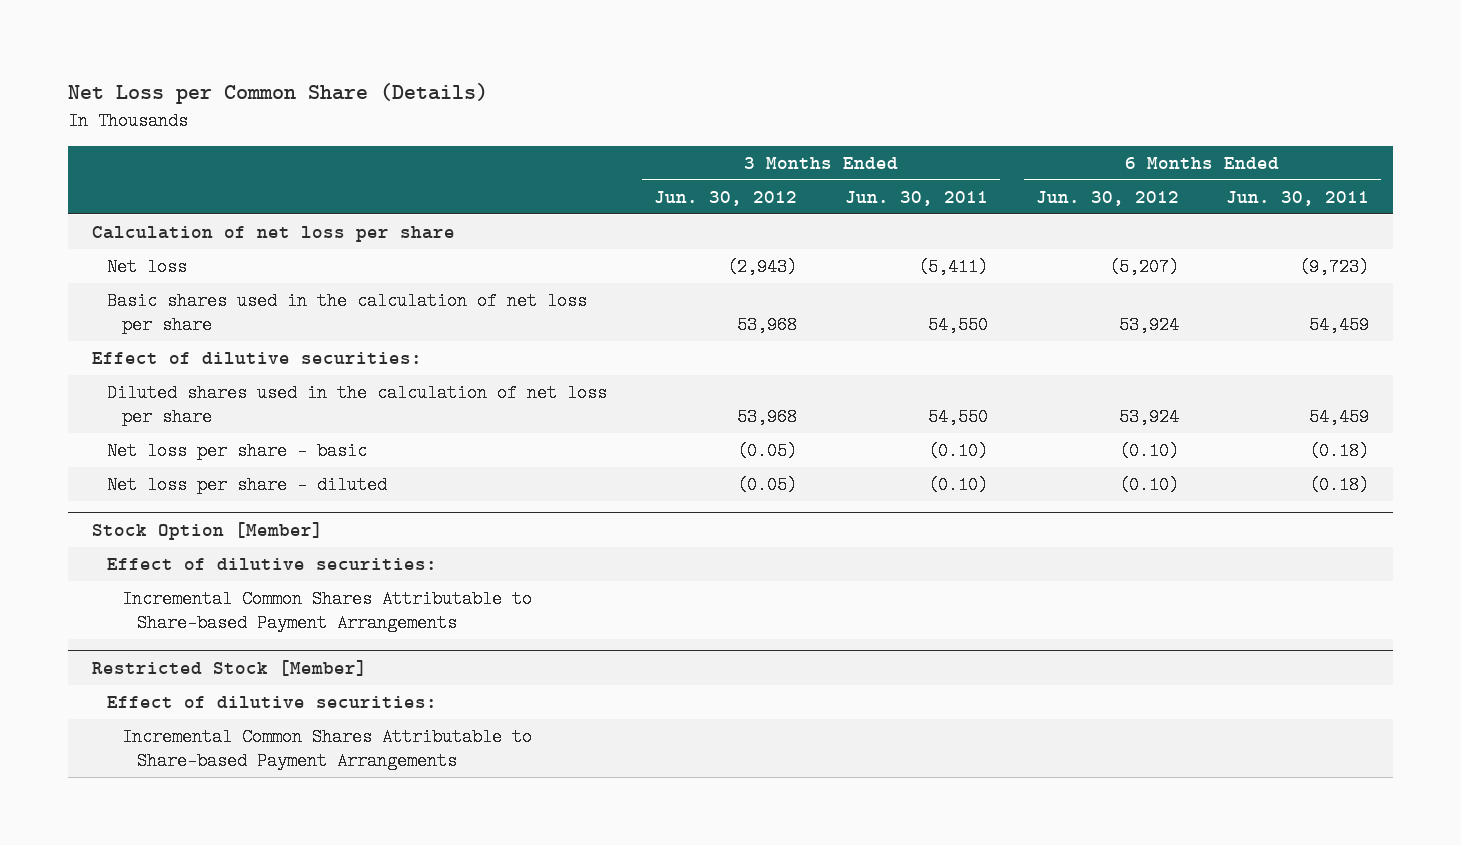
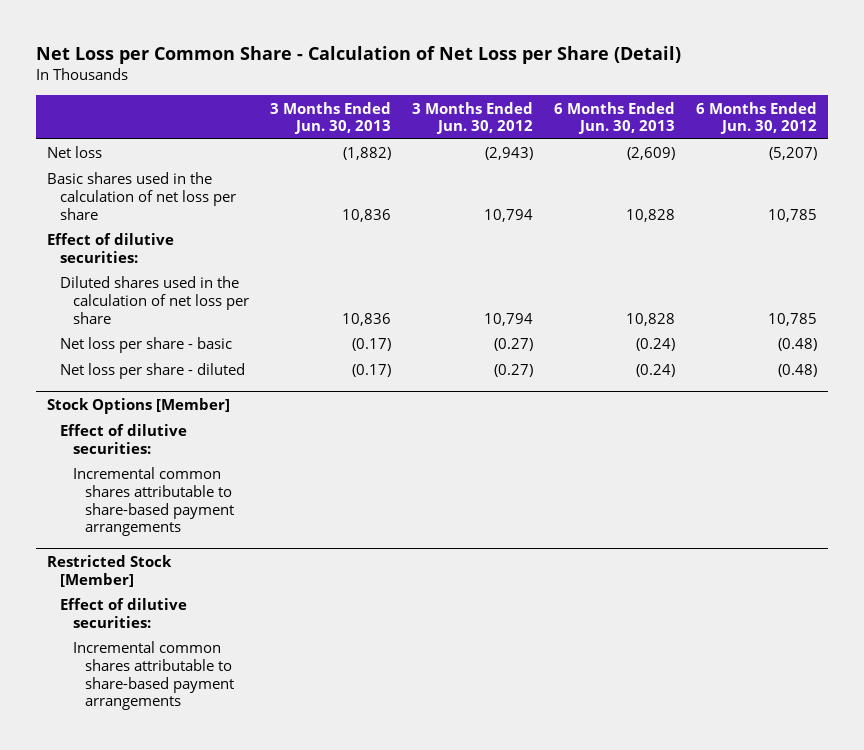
[68,83,489,105] Net Loss per Common Share (Details) -> [36,45,682,64] Net Loss per Common Share - Calculation of Net Loss per Share (Detail)
[844,190,988,206] Jun. 30, 2011 -> none
[1226,190,1370,206] Jun. 30, 2011 -> none
none -> [269,101,391,135] 3 Months Ended Jun. 30, 2013
none -> [554,101,676,135] 6 Months Ended Jun. 30, 2013
[91,226,455,243] Calculation of net loss per share -> none
[737,315,798,334] 53,968 -> [483,208,533,222] 10,794
[1118,315,1179,334] 53,924 -> [768,208,818,222] 10,785
[737,407,798,426] 53,968 -> [483,312,533,326] 10,794
[1118,407,1179,426] 53,924 -> [768,312,818,326] 10,785
[737,442,798,461] (0.05) -> [493,338,533,352] (0.27)
[1118,442,1179,461] (0.10) -> [778,338,818,352] (0.48)
[737,476,798,495] (0.05) -> [493,364,533,378] (0.27)
[1118,476,1179,495] (0.10) -> [778,364,818,378] (0.48)
[91,521,323,540] Stock Option [Member] -> [46,398,230,415] Stock Options [Member]
[121,590,532,632] Incremental Common Shares Attributable to Share-based Payment Arrangements -> [72,467,235,537] Incremental common shares attributable to share-based payment arrangements
[121,728,532,770] Incremental Common Shares Attributable to Share-based Payment Arrangements -> [72,641,235,711] Incremental common shares attributable to share-based payment arrangements

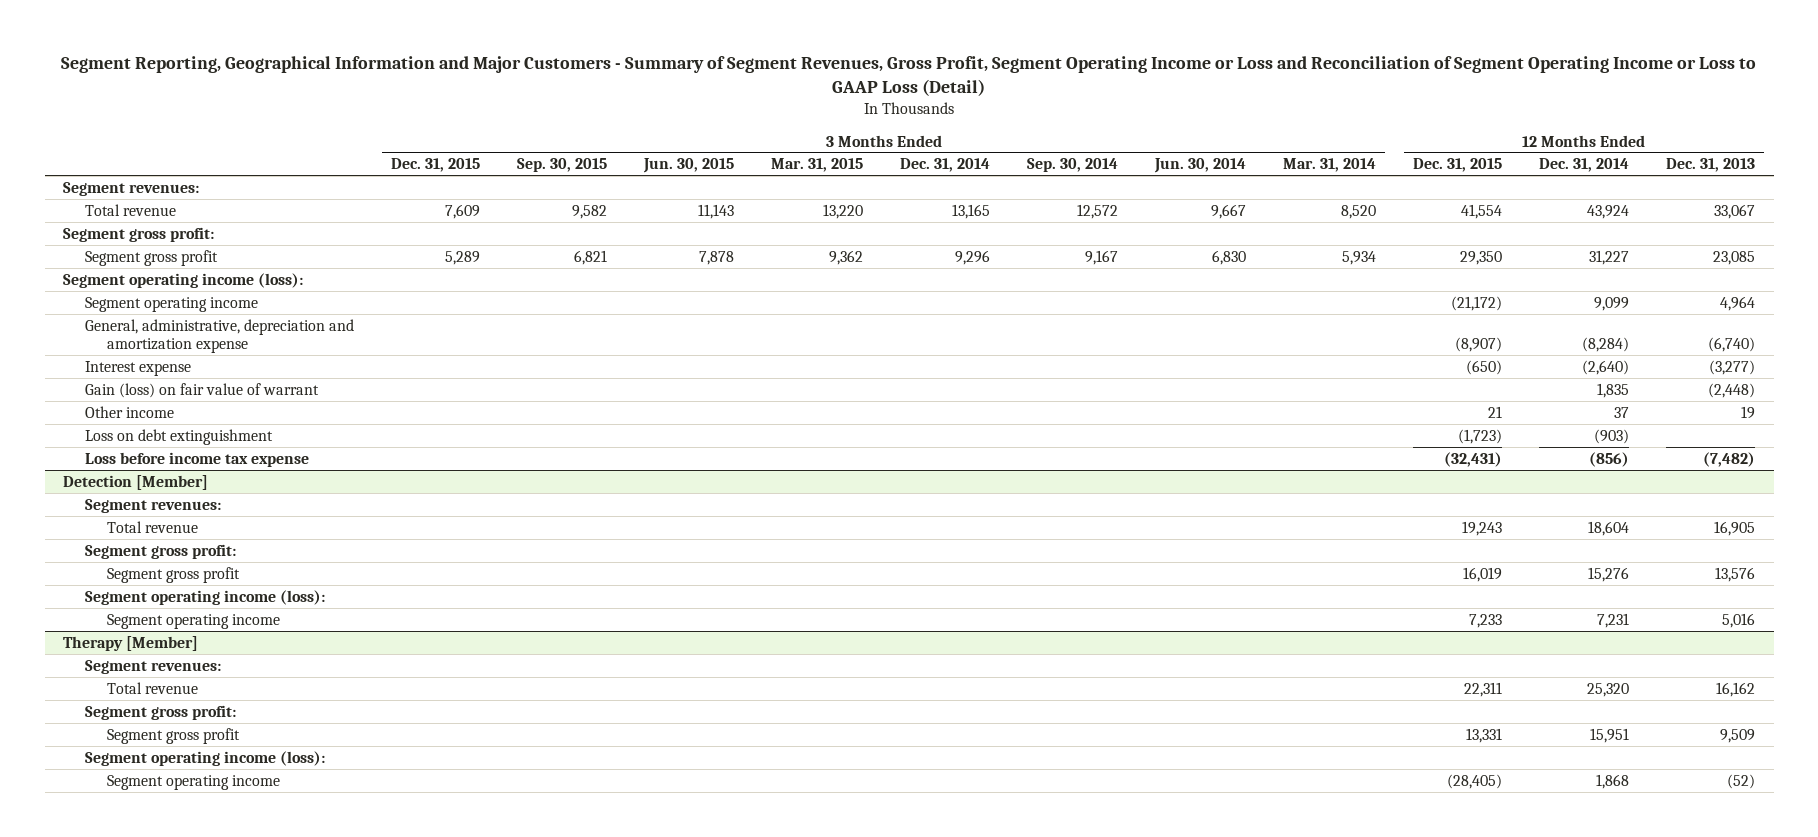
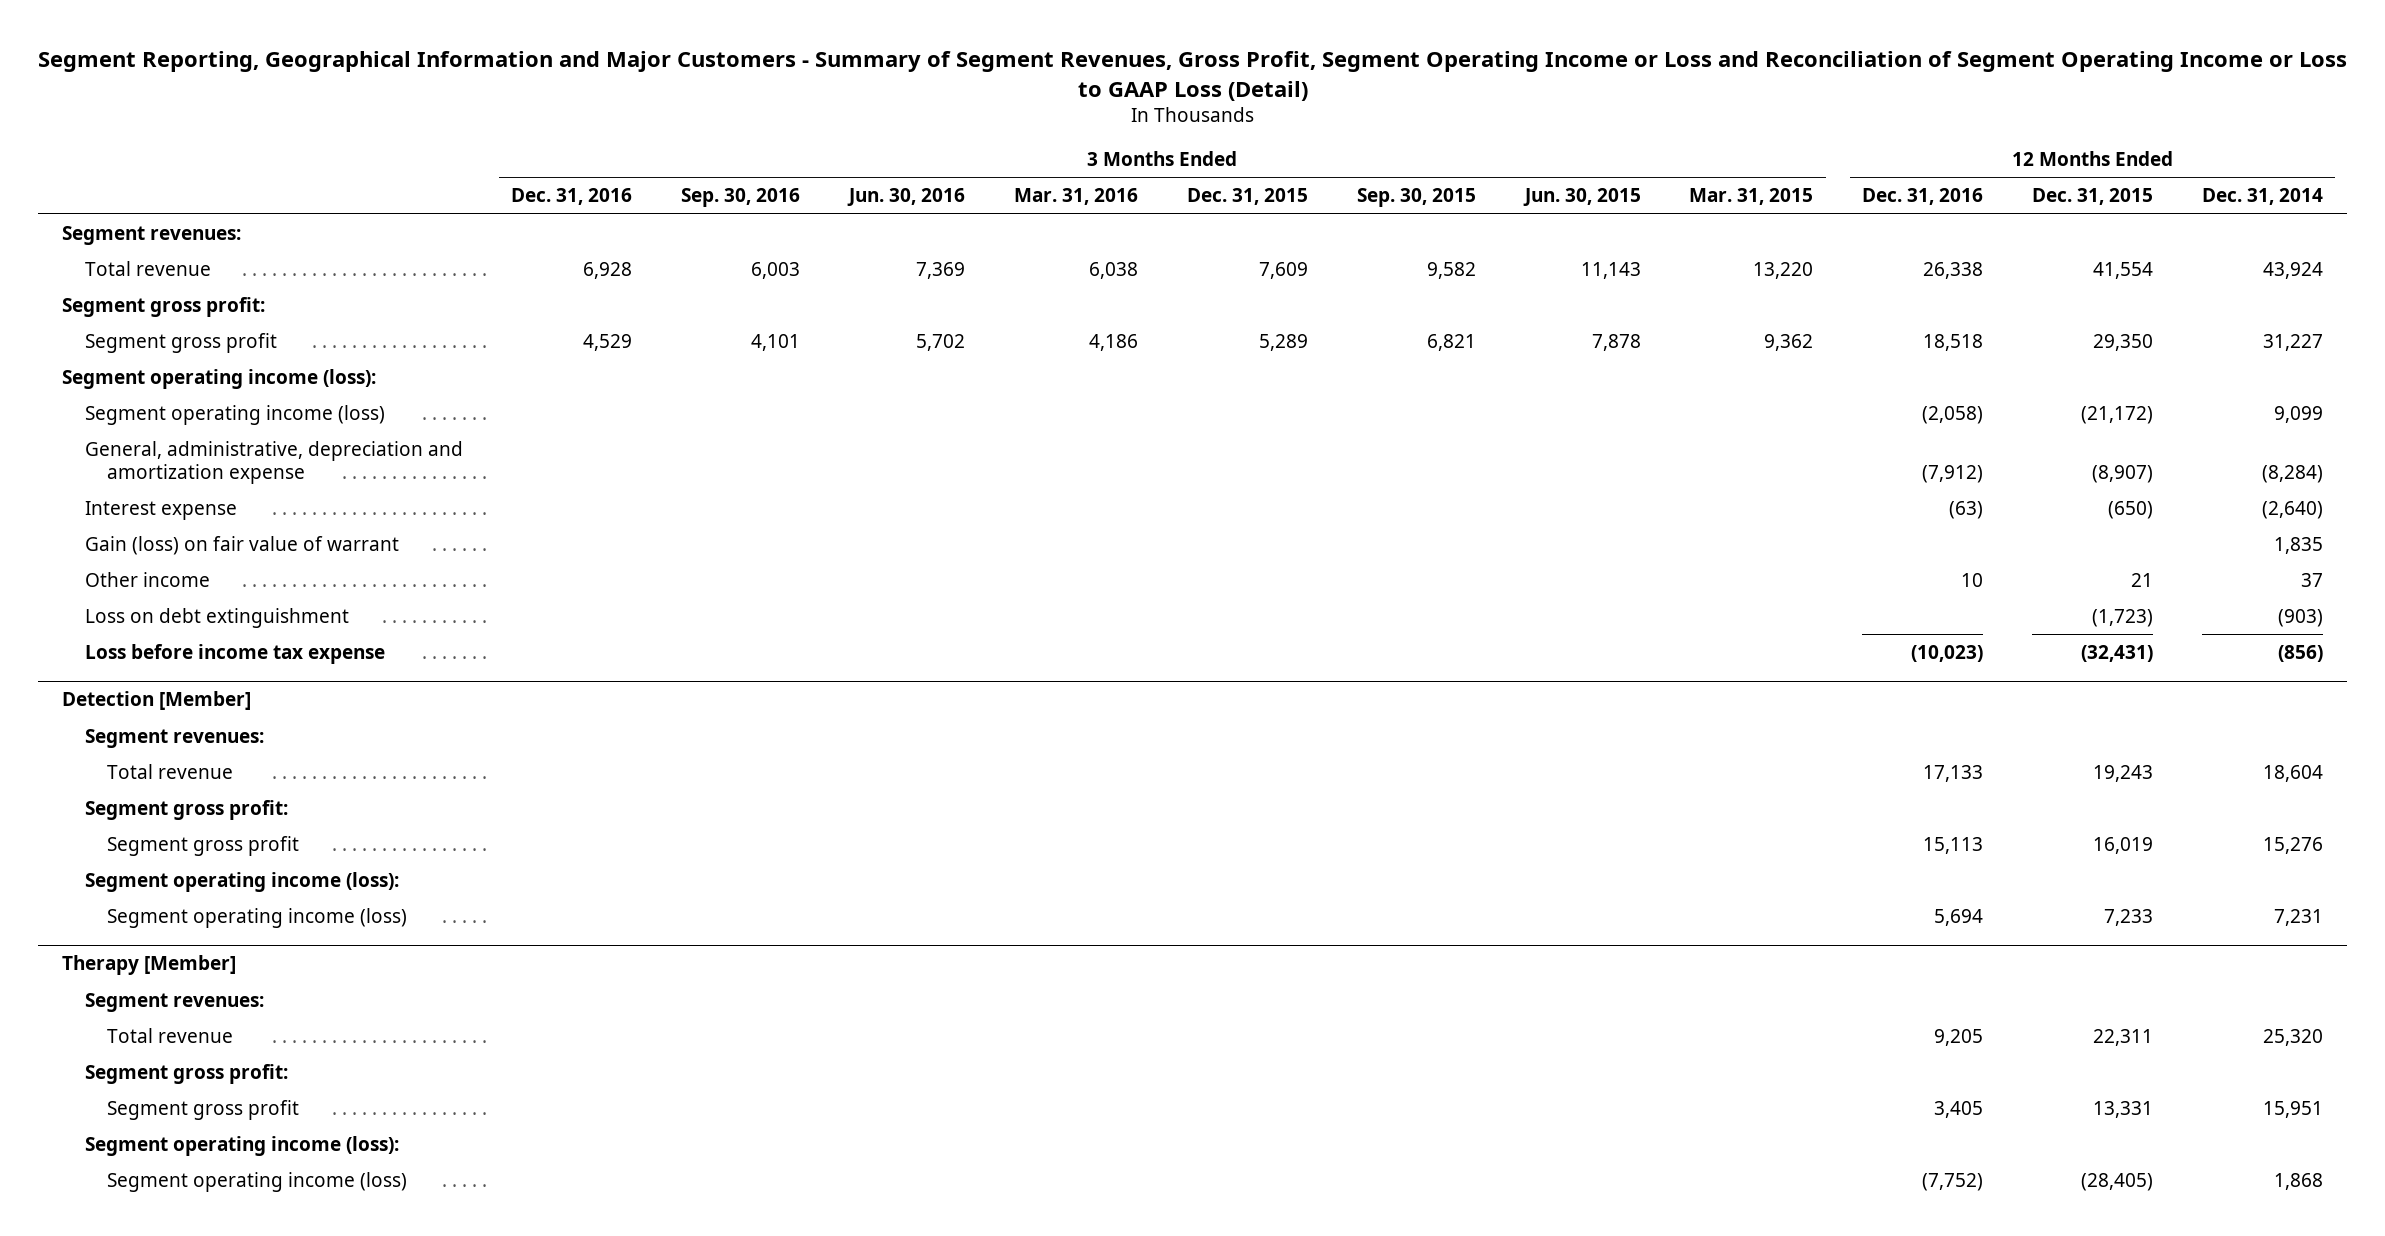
[900,158,991,173] Dec. 31, 2014 -> none
[1027,158,1119,173] Sep. 30, 2014 -> none
[1154,158,1247,174] Jun. 30, 2014 -> none
[1283,158,1377,173] Mar. 31, 2014 -> none
[1666,158,1756,173] Dec. 31, 2013 -> none
none -> [511,188,633,206] Dec. 31, 2016
none -> [681,188,801,208] Sep. 30, 2016
none -> [847,188,966,207] Jun. 30, 2016
none -> [1014,188,1139,206] Mar. 31, 2016
none -> [1862,188,1984,206] Dec. 31, 2016
[85,296,259,312] Segment operating income -> [84,404,385,425] Segment operating income (loss)
[107,613,281,629] Segment operating income -> [106,907,407,928] Segment operating income (loss)
[107,774,281,790] Segment operating income -> [106,1171,407,1192] Segment operating income (loss)

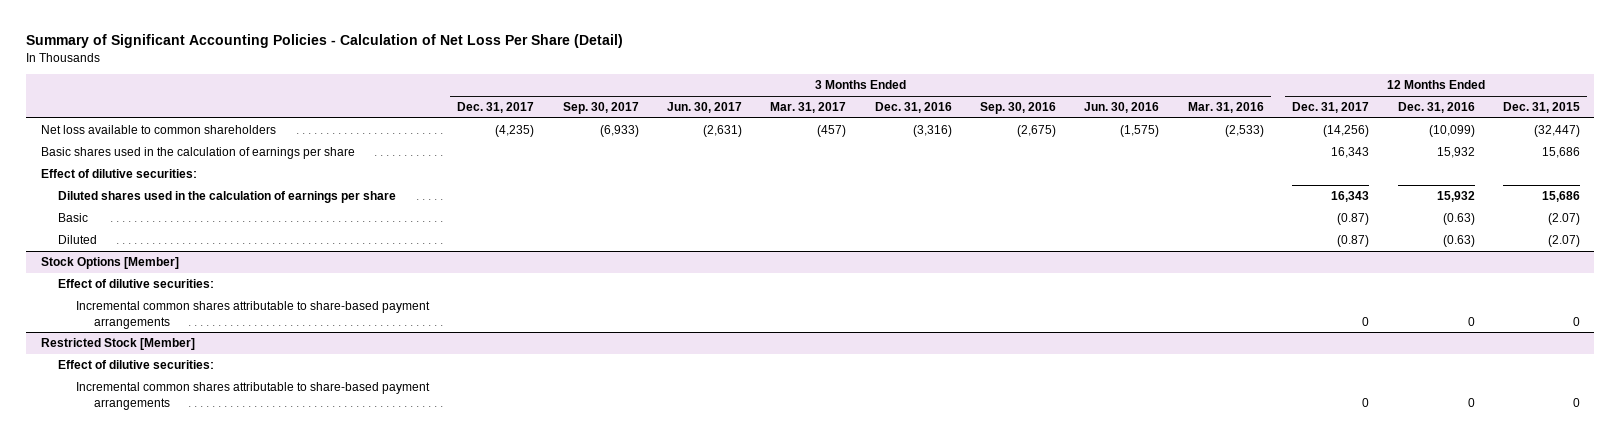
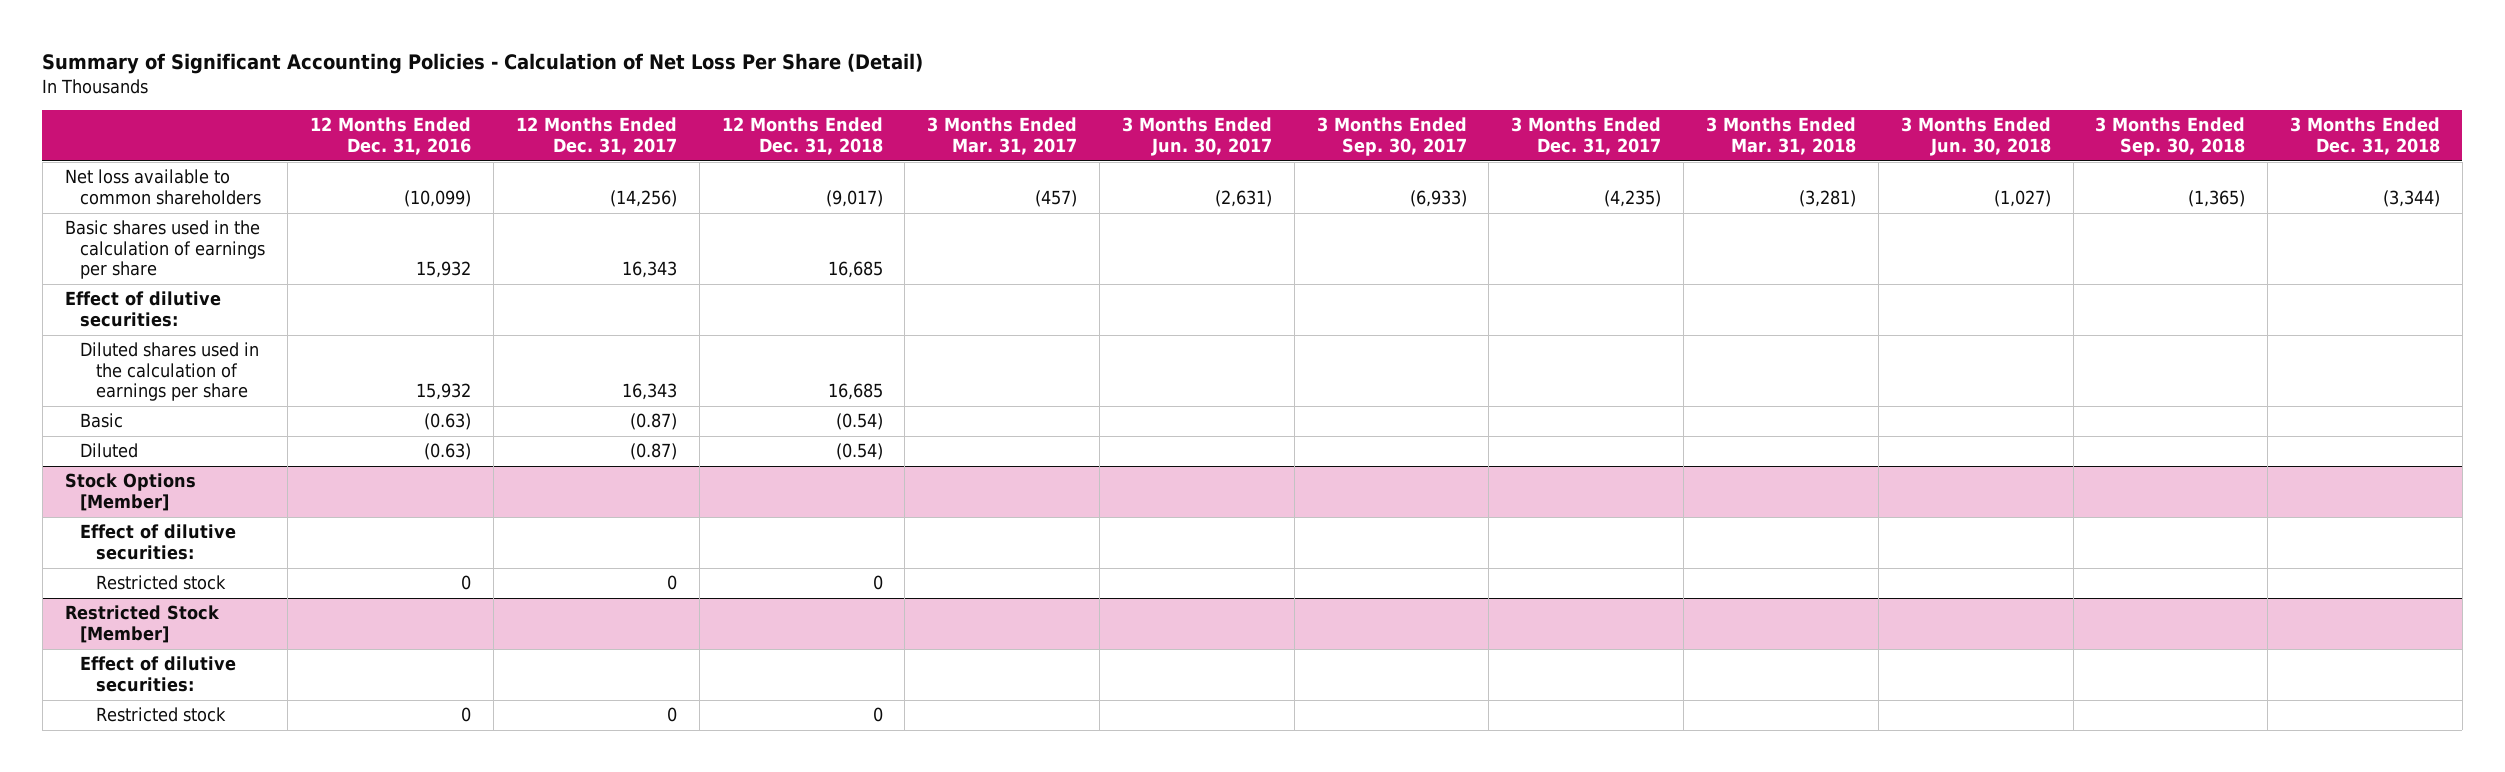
[874,102,952,114] Dec. 31, 2016 -> none
[980,102,1057,115] Sep. 30, 2016 -> none
[1084,102,1160,114] Jun. 30, 2016 -> none
[1187,102,1264,114] Mar. 31, 2016 -> none
[1502,102,1580,114] Dec. 31, 2015 -> none
none -> [721,117,883,155] 12 Months Ended Dec. 31, 2018
none -> [1706,117,1857,155] 3 Months Ended Mar. 31, 2018
none -> [1900,117,2051,156] 3 Months Ended Jun. 30, 2018
none -> [2095,117,2246,156] 3 Months Ended Sep. 30, 2018
none -> [2290,117,2441,155] 3 Months Ended Dec. 31, 2018
[76,301,431,329] Incremental common shares attributable to share-based payment arrangements -> [96,575,227,591] Restricted stock
[76,382,431,410] Incremental common shares attributable to share-based payment arrangements -> [96,707,227,723] Restricted stock

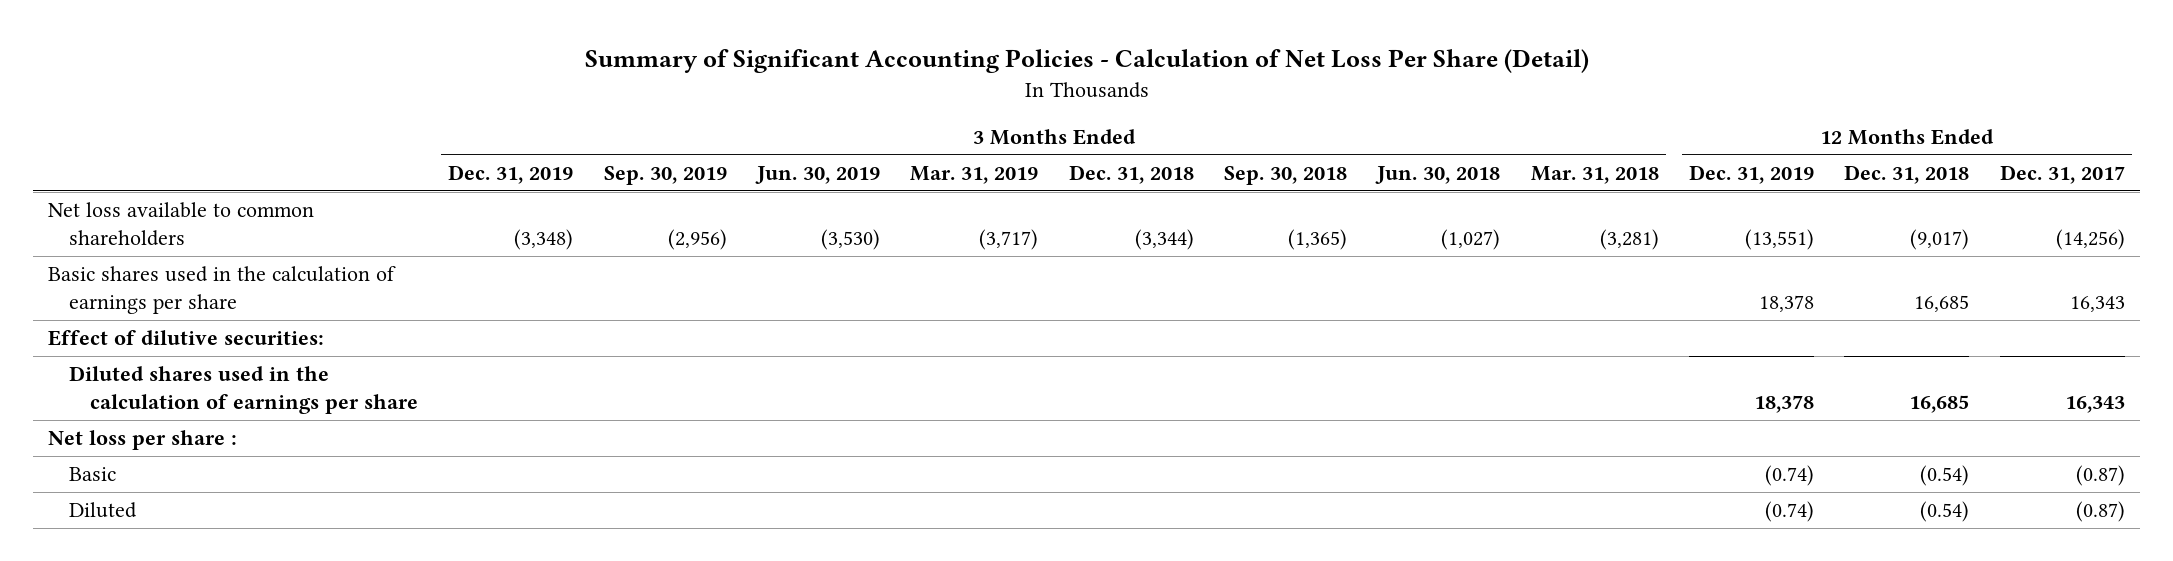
[310,117,472,155] 12 Months Ended Dec. 31, 2016 -> none
[927,117,1078,155] 3 Months Ended Mar. 31, 2017 -> none
[1121,117,1272,156] 3 Months Ended Jun. 30, 2017 -> none
[1316,117,1467,156] 3 Months Ended Sep. 30, 2017 -> none
[1511,117,1662,155] 3 Months Ended Dec. 31, 2017 -> none
none -> [448,164,574,184] Dec. 31, 2019
none -> [603,165,727,185] Sep. 30, 2019
none -> [755,165,881,184] Jun. 30, 2019
none -> [910,165,1039,184] Mar. 31, 2019
none -> [1689,164,1815,184] Dec. 31, 2019
none -> [48,430,238,451] Net loss per share :
[64,473,196,511] Stock Options [Member] -> none
[80,524,237,560] Effect of dilutive securities: -> none
[96,575,227,591] Restricted stock -> none
[64,605,220,643] Restricted Stock [Member] -> none
[80,656,237,692] Effect of dilutive securities: -> none
[96,707,227,723] Restricted stock -> none

